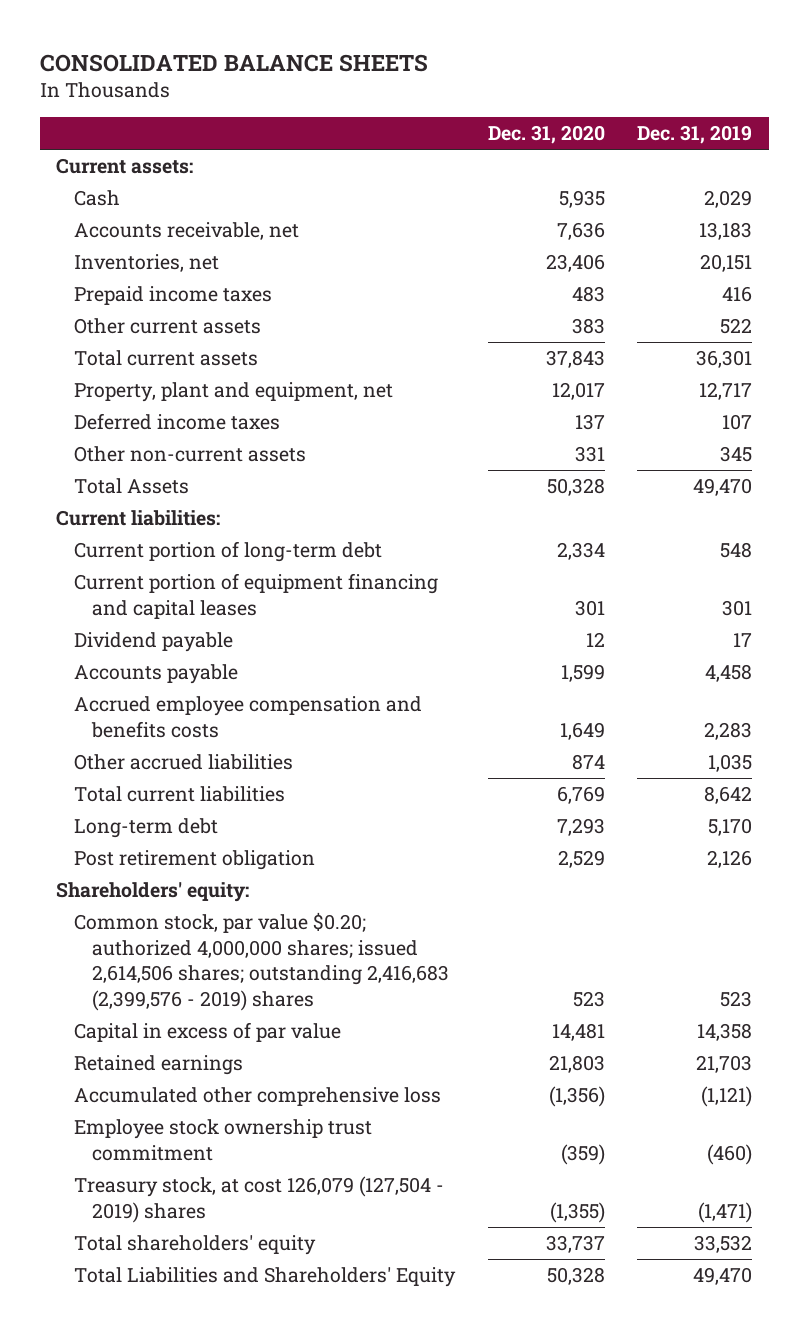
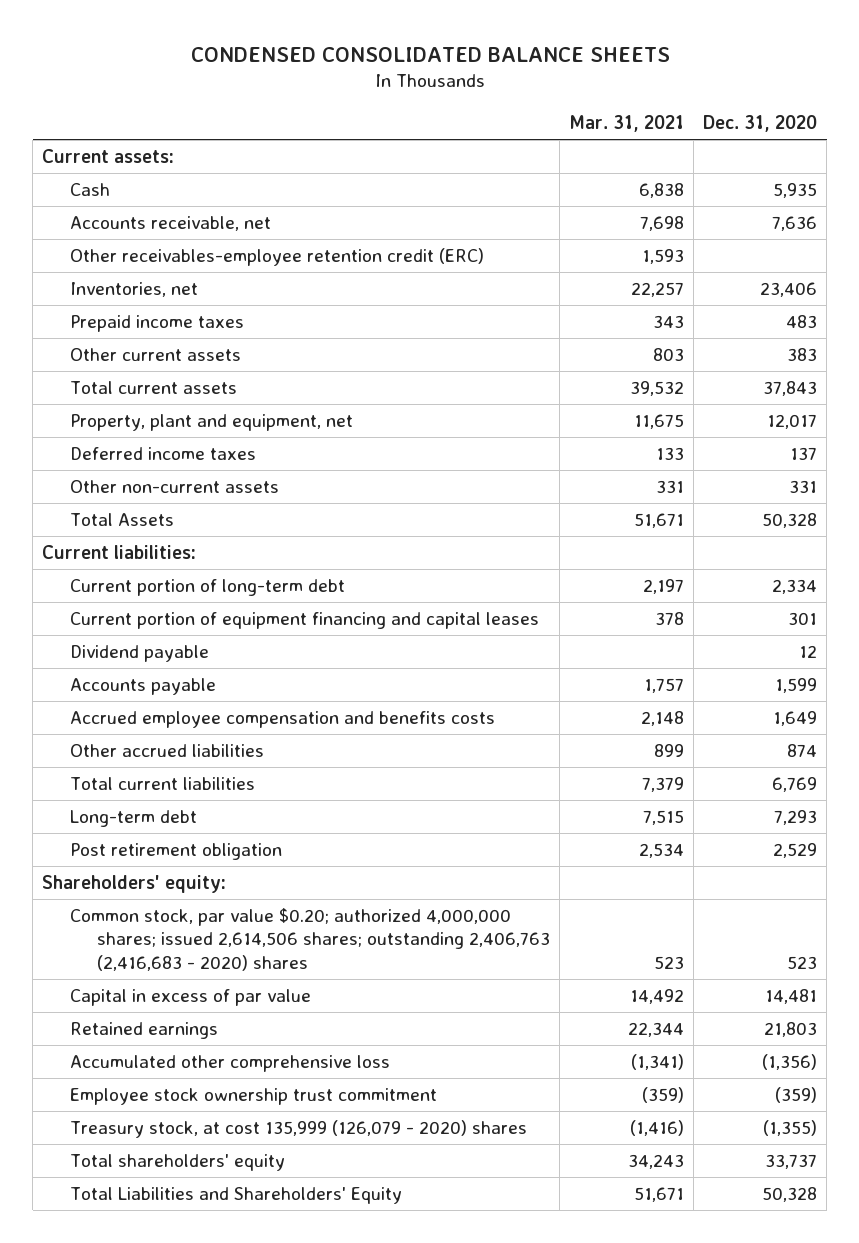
[40,53,429,72] CONSOLIDATED BALANCE SHEETS -> [190,46,670,62] CONDENSED CONSOLIDATED BALANCE SHEETS
[637,125,753,145] Dec. 31, 2019 -> none
none -> [569,115,685,133] Mar. 31, 2021
none -> [69,248,484,267] Other receivables-employee retention credit (ERC)
[74,912,450,1011] Common stock, par value $0.20; authorized 4,000,000 shares; issued 2,614,506 shares; outstanding 2,416,683 (2,399,576 - 2019) shares -> [69,908,551,971] Common stock, par value $0.20; authorized 4,000,000 shares; issued 2,614,506 shares; outstanding 2,406,763 (2,416,683 - 2020) shares
[74,1176,445,1223] Treasury stock, at cost 126,079 (127,504 - 2019) shares -> [69,1120,527,1139] Treasury stock, at cost 135,999 (126,079 - 2020) shares

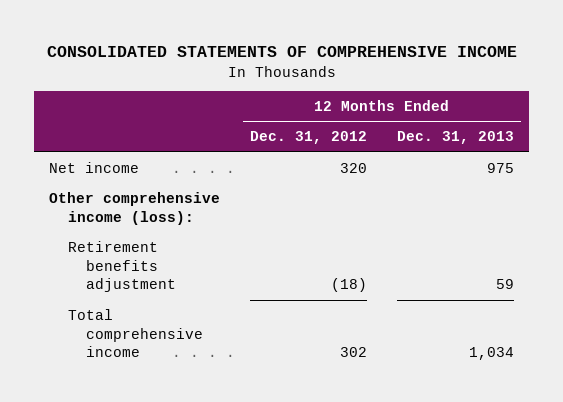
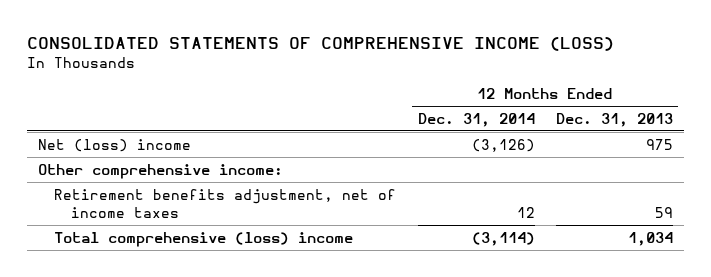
[46,46,517,58] CONSOLIDATED STATEMENTS OF COMPREHENSIVE INCOME -> [27,36,615,51] CONSOLIDATED STATEMENTS OF COMPREHENSIVE INCOME (LOSS)
[250,131,368,145] Dec. 31, 2012 -> none
none -> [417,112,535,127] Dec. 31, 2014
[49,161,140,173] Net income -> [38,138,192,152] Net (loss) income
[49,191,221,225] Other comprehensive income (loss): -> [38,163,284,179] Other comprehensive income:
[67,240,177,293] Retirement benefits adjustment -> [54,188,397,218] Retirement benefits adjustment, net of income taxes
[67,308,204,358] Total comprehensive income -> [54,231,354,247] Total comprehensive (loss) income

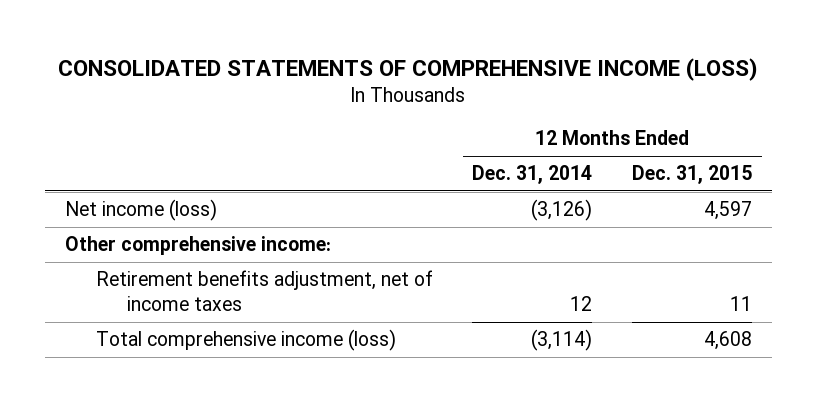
[555,112,673,127] Dec. 31, 2013 -> none
none -> [631,165,752,185] Dec. 31, 2015
[38,138,192,152] Net (loss) income -> [65,199,218,222] Net income (loss)
[54,231,354,247] Total comprehensive (loss) income -> [95,329,396,352] Total comprehensive income (loss)

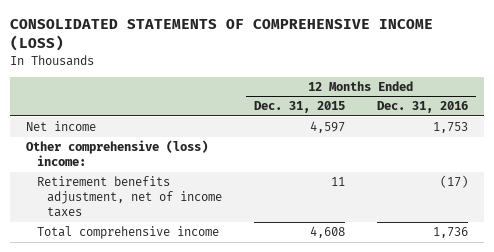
[472,165,593,185] Dec. 31, 2014 -> none
none -> [377,101,469,114] Dec. 31, 2016
[65,199,218,222] Net income (loss) -> [26,121,97,132] Net income
[65,236,332,256] Other comprehensive income: -> [26,140,209,167] Other comprehensive (loss) income:
[95,329,396,352] Total comprehensive income (loss) -> [36,226,219,240] Total comprehensive income

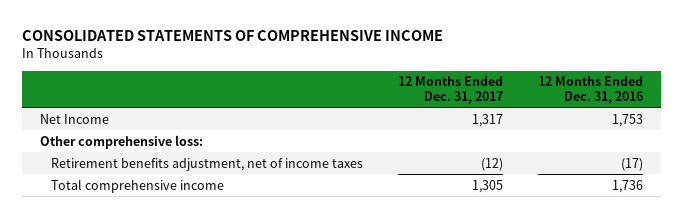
[10,19,434,52] CONSOLIDATED STATEMENTS OF COMPREHENSIVE INCOME (LOSS) -> [22,30,444,42] CONSOLIDATED STATEMENTS OF COMPREHENSIVE INCOME
[253,101,345,114] Dec. 31, 2015 -> none
none -> [398,76,504,104] 12 Months Ended Dec. 31, 2017
[26,121,97,132] Net income -> [39,113,109,124] Net Income
[26,140,209,167] Other comprehensive (loss) income: -> [39,134,203,149] Other comprehensive loss:

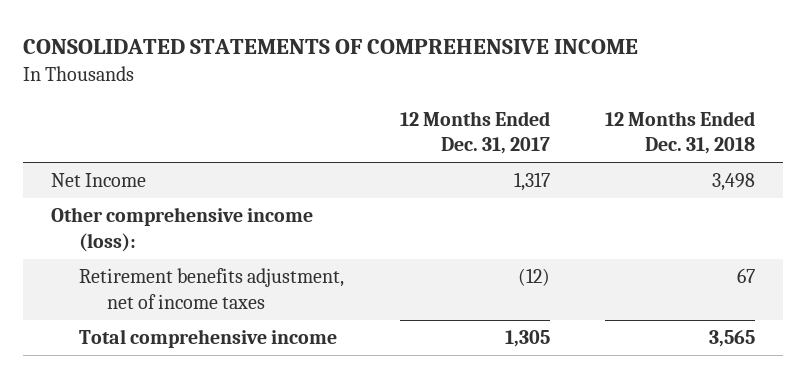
[538,76,644,104] 12 Months Ended Dec. 31, 2016 -> none
none -> [605,110,756,155] 12 Months Ended Dec. 31, 2018
[39,134,203,149] Other comprehensive loss: -> [51,207,314,253] Other comprehensive income (loss):

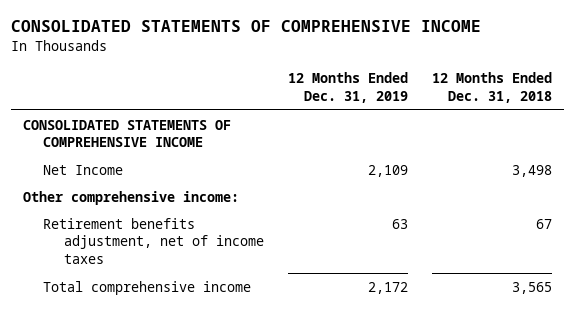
[399,110,550,155] 12 Months Ended Dec. 31, 2017 -> none
none -> [287,72,408,103] 12 Months Ended Dec. 31, 2019
none -> [23,119,232,148] CONSOLIDATED STATEMENTS OF COMPREHENSIVE INCOME
[51,207,314,253] Other comprehensive income (loss): -> [23,190,240,205] Other comprehensive income:

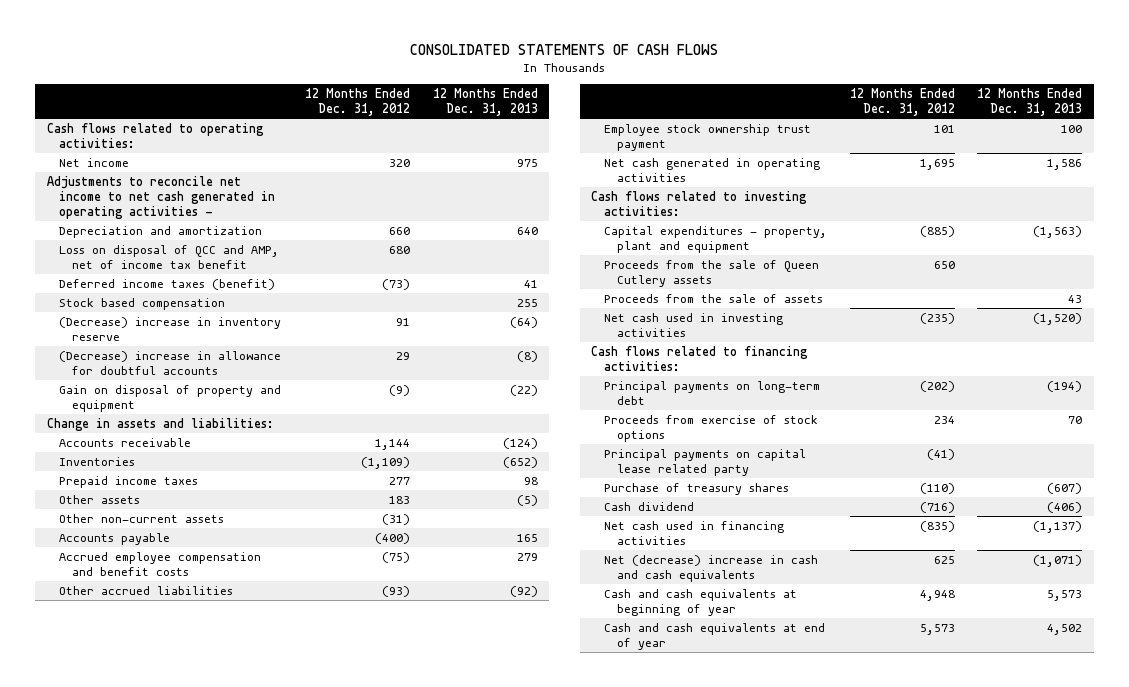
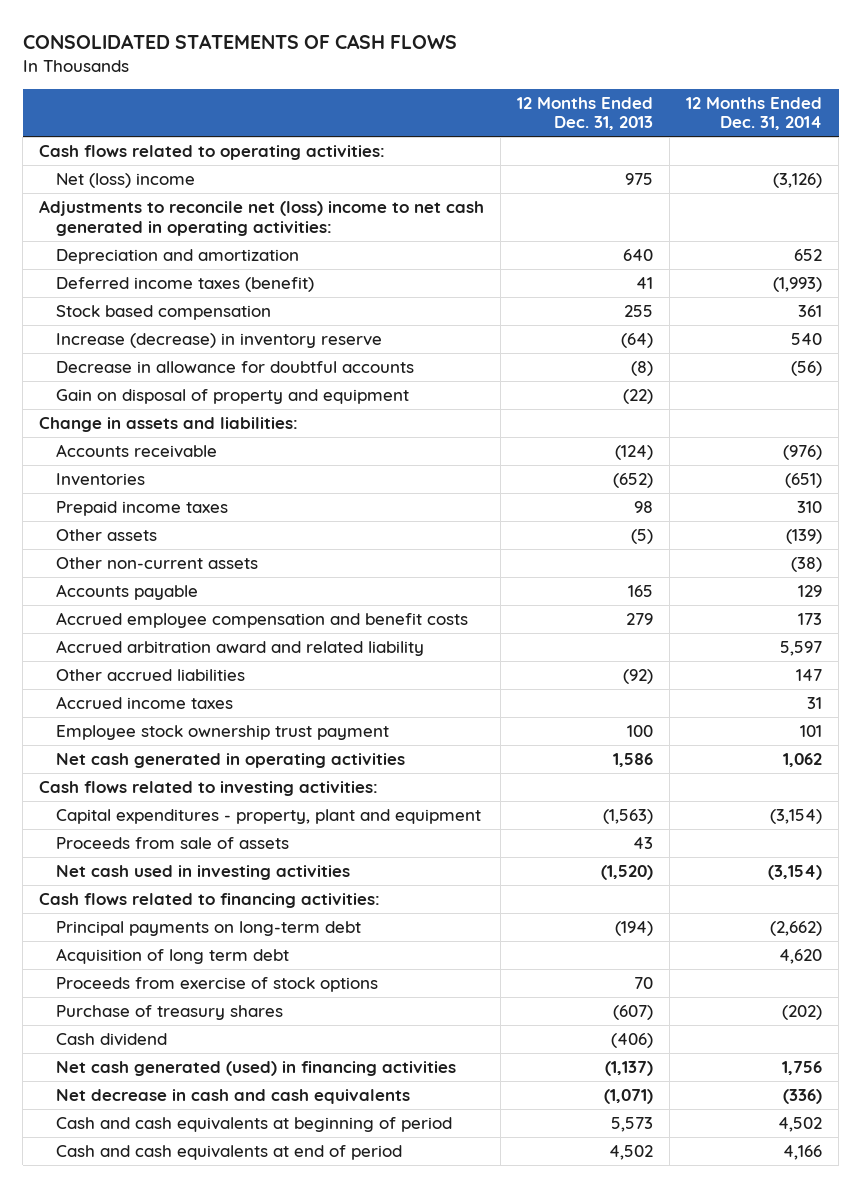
[304,87,410,117] 12 Months Ended Dec. 31, 2012 -> none
none -> [686,96,823,131] 12 Months Ended Dec. 31, 2014
[59,157,130,167] Net income -> [55,173,195,189] Net (loss) income
[46,175,276,220] Adjustments to reconcile net income to net cash generated in operating activities - -> [39,200,485,236] Adjustments to reconcile net (loss) income to net cash generated in operating activities:
[59,244,280,269] Loss on disposal of QCC and AMP, net of income tax benefit -> none
[59,316,282,341] (Decrease) increase in inventory reserve -> [55,333,382,349] Increase (decrease) in inventory reserve
[59,350,282,375] (Decrease) increase in allowance for doubtful accounts -> [55,361,414,374] Decrease in allowance for doubtful accounts
none -> [55,640,424,657] Accrued arbitration award and related liability
none -> [55,696,233,710] Accrued income taxes
[604,259,820,287] Proceeds from the sale of Queen Cutlery assets -> none
[604,293,824,303] Proceeds from the sale of assets -> [55,837,289,850] Proceeds from sale of assets
none -> [55,948,289,965] Acquisition of long term debt
[604,448,807,476] Principal payments on capital lease related party -> none
[604,520,785,545] Net cash used in financing activities -> [55,1061,456,1077] Net cash generated (used) in financing activities
[604,554,819,582] Net (decrease) increase in cash and cash equivalents -> [55,1089,410,1105] Net decrease in cash and cash equivalents
[604,588,798,616] Cash and cash equivalents at beginning of year -> [55,1117,452,1133] Cash and cash equivalents at beginning of period
[604,622,826,650] Cash and cash equivalents at end of year -> [55,1145,402,1161] Cash and cash equivalents at end of period

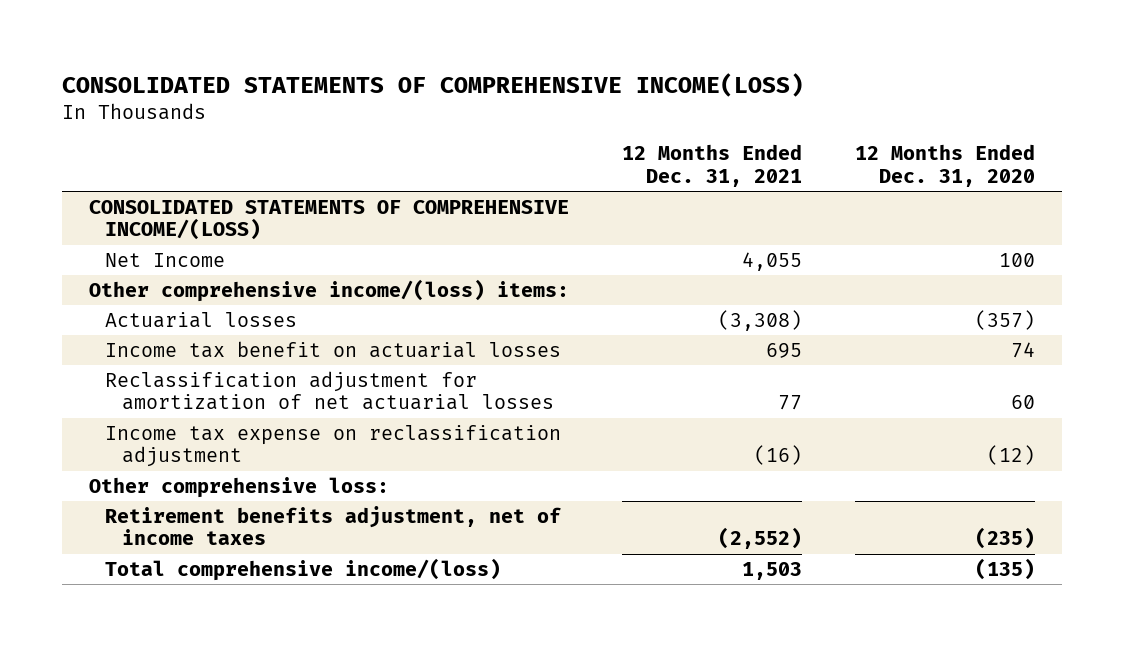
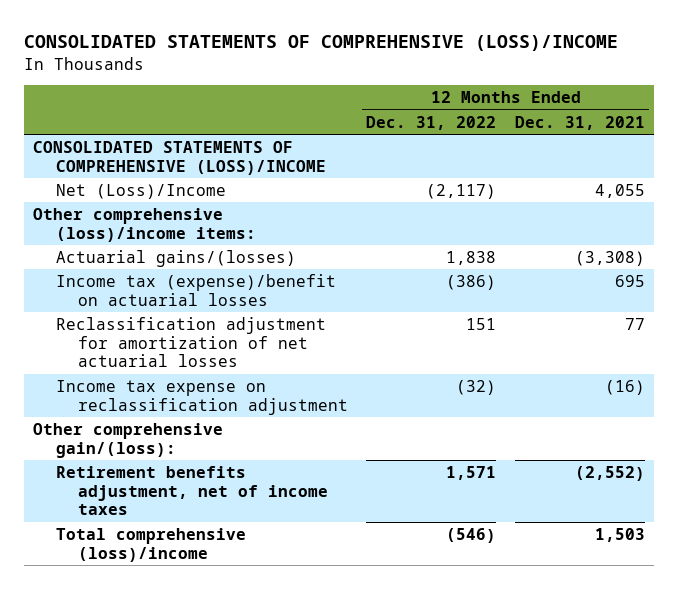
[62,72,805,97] CONSOLIDATED STATEMENTS OF COMPREHENSIVE INCOME(LOSS) -> [23,35,618,52] CONSOLIDATED STATEMENTS OF COMPREHENSIVE (LOSS)/INCOME
[855,144,1036,187] 12 Months Ended Dec. 31, 2020 -> none
none -> [366,115,497,130] Dec. 31, 2022
[88,199,569,241] CONSOLIDATED STATEMENTS OF COMPREHENSIVE INCOME/(LOSS) -> [33,140,326,175] CONSOLIDATED STATEMENTS OF COMPREHENSIVE (LOSS)/INCOME
[105,252,226,267] Net Income -> [55,183,226,199] Net (Loss)/Income
[88,278,569,302] Other comprehensive income/(loss) items: -> [33,207,256,242] Other comprehensive (loss)/income items:
[105,311,298,328] Actuarial losses -> [55,249,296,267] Actuarial gains/(losses)
[105,340,562,358] Income tax benefit on actuarial losses -> [55,273,336,306] Income tax (expense)/benefit on actuarial losses
[88,476,389,498] Other comprehensive loss: -> [33,422,224,458] Other comprehensive gain/(loss):
[105,557,502,581] Total comprehensive income/(loss) -> [55,527,246,562] Total comprehensive (loss)/income

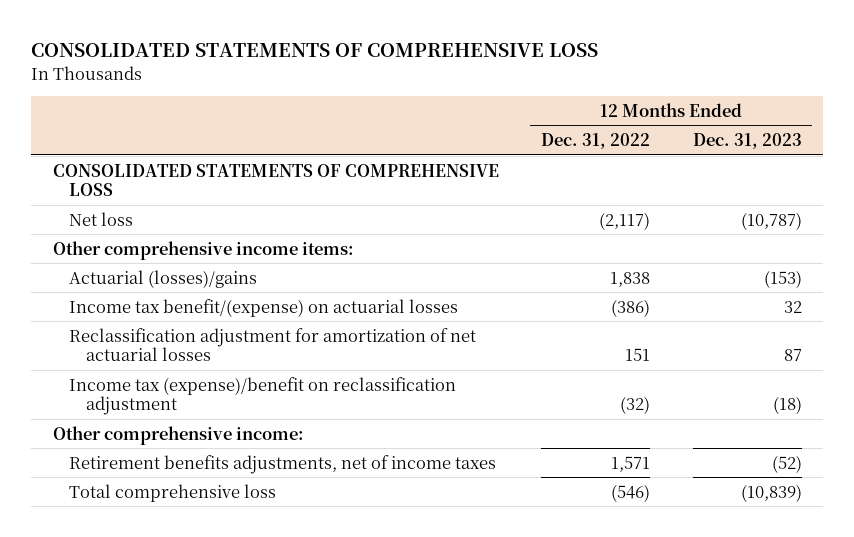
[23,35,618,52] CONSOLIDATED STATEMENTS OF COMPREHENSIVE (LOSS)/INCOME -> [31,43,599,58] CONSOLIDATED STATEMENTS OF COMPREHENSIVE LOSS
[514,115,645,130] Dec. 31, 2021 -> none
none -> [692,133,802,150] Dec. 31, 2023
[33,140,326,175] CONSOLIDATED STATEMENTS OF COMPREHENSIVE (LOSS)/INCOME -> [52,163,499,197] CONSOLIDATED STATEMENTS OF COMPREHENSIVE LOSS
[55,183,226,199] Net (Loss)/Income -> [69,211,134,226] Net loss
[33,207,256,242] Other comprehensive (loss)/income items: -> [52,240,354,260] Other comprehensive income items:
[55,249,296,267] Actuarial gains/(losses) -> [69,269,258,288] Actuarial (losses)/gains
[55,273,336,306] Income tax (expense)/benefit on actuarial losses -> [69,298,459,317] Income tax benefit/(expense) on actuarial losses
[55,379,349,415] Income tax expense on reclassification adjustment -> [69,376,457,416] Income tax (expense)/benefit on reclassification adjustment
[33,422,224,458] Other comprehensive gain/(loss): -> [52,425,304,445] Other comprehensive income:
[55,465,329,516] Retirement benefits adjustment, net of income taxes -> [69,454,497,474] Retirement benefits adjustments, net of income taxes
[55,527,246,562] Total comprehensive (loss)/income -> [69,483,277,502] Total comprehensive loss

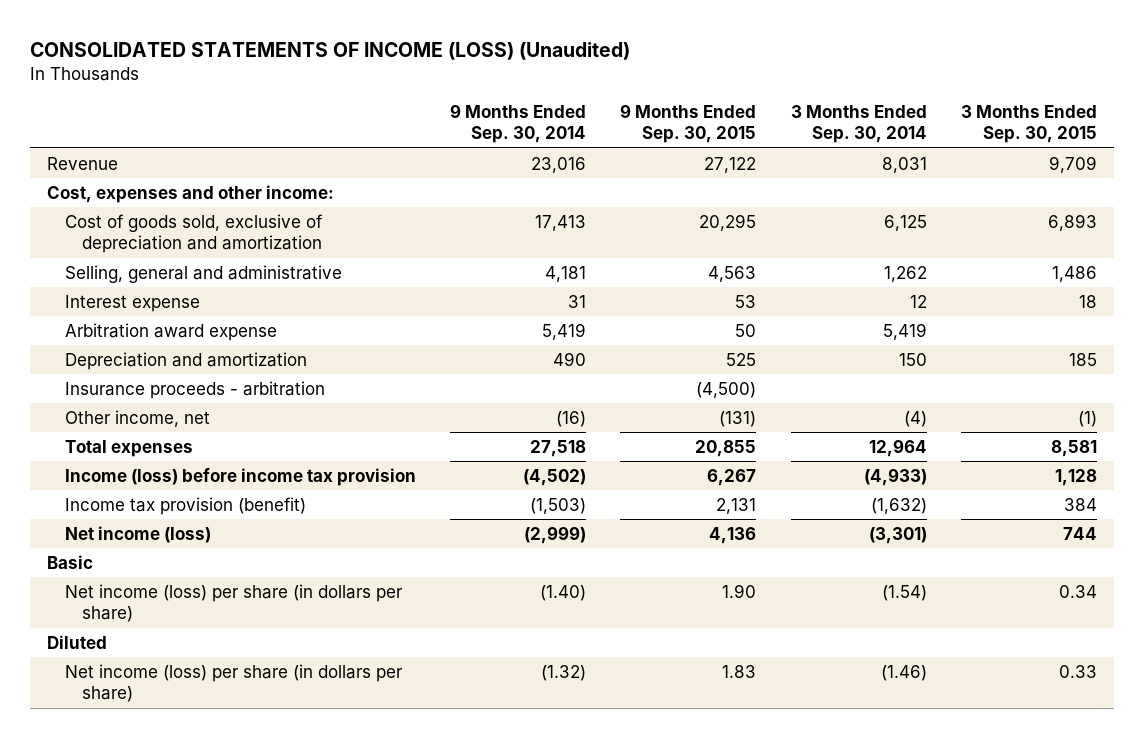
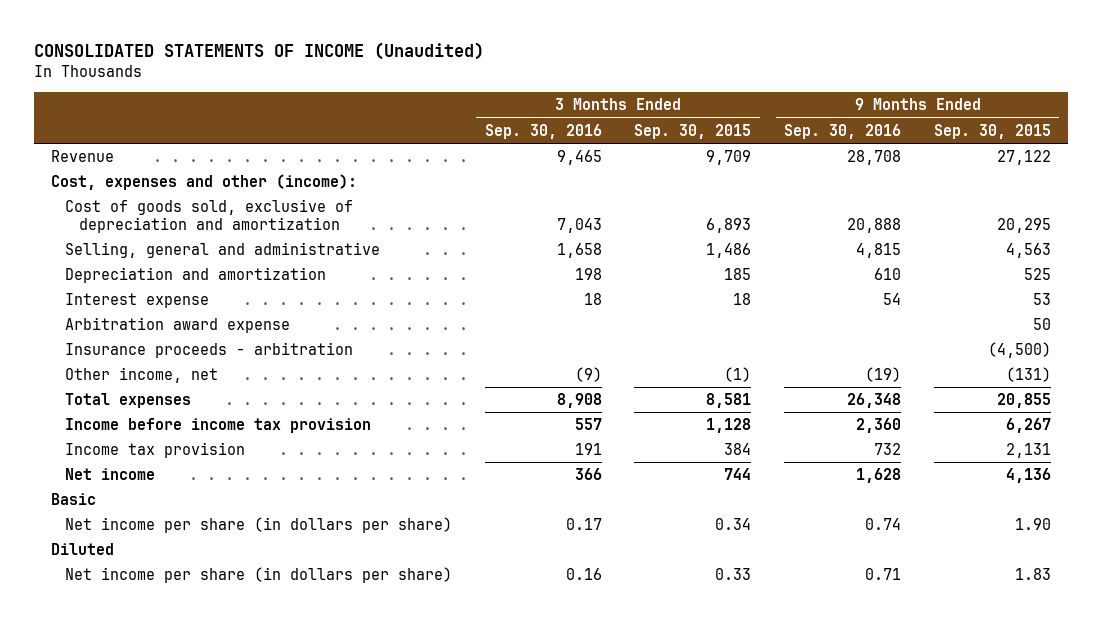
[30,41,631,60] CONSOLIDATED STATEMENTS OF INCOME (LOSS) (Unaudited) -> [34,42,485,61] CONSOLIDATED STATEMENTS OF INCOME (Unaudited)
[450,103,587,144] 9 Months Ended Sep. 30, 2014 -> none
[790,104,927,144] 3 Months Ended Sep. 30, 2014 -> none
none -> [484,123,602,139] Sep. 30, 2016
none -> [784,123,902,139] Sep. 30, 2016
[47,184,335,203] Cost, expenses and other income: -> [50,174,357,191] Cost, expenses and other (income):
[64,351,307,370] Depreciation and amortization -> [64,267,326,284] Depreciation and amortization
[64,467,416,486] Income (loss) before income tax provision -> [64,418,371,434] Income before income tax provision
[64,496,306,515] Income tax provision (benefit) -> [64,442,245,459] Income tax provision
[64,525,211,543] Net income (loss) -> [64,468,155,481] Net income
[64,583,403,623] Net income (loss) per share (in dollars per share) -> [64,517,452,534] Net income per share (in dollars per share)
[64,663,403,703] Net income (loss) per share (in dollars per share) -> [64,567,452,584] Net income per share (in dollars per share)

